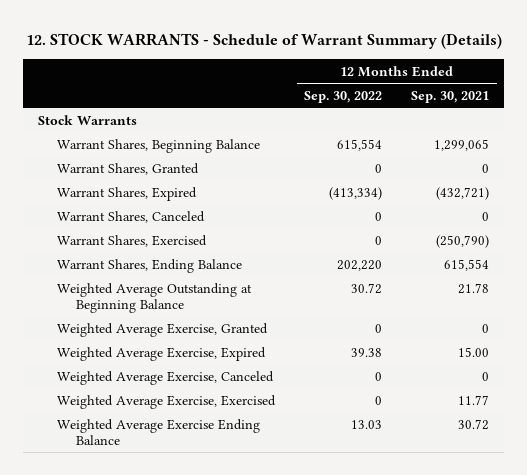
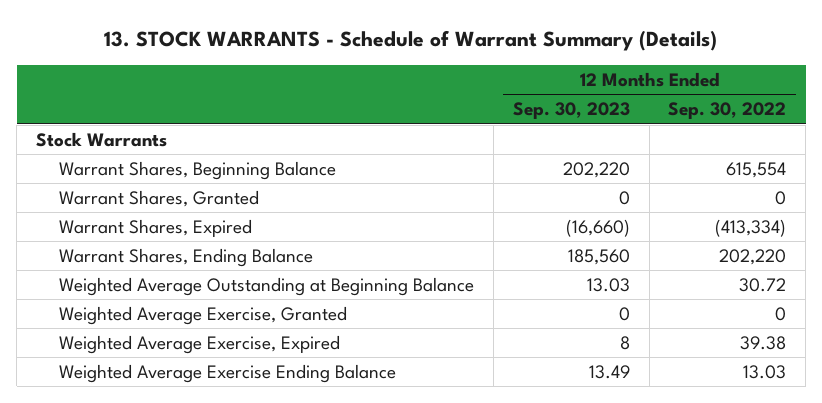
[25,33,502,50] 12. STOCK WARRANTS - Schedule of Warrant Summary (Details) -> [104,29,718,51] 13. STOCK WARRANTS - Schedule of Warrant Summary (Details)
[411,90,490,103] Sep. 30, 2021 -> none
none -> [512,102,630,120] Sep. 30, 2023
[57,210,206,223] Warrant Shares, Canceled -> none
[57,234,208,247] Warrant Shares, Exercised -> none
[57,370,275,385] Weighted Average Exercise, Canceled -> none
[57,394,277,409] Weighted Average Exercise, Exercised -> none

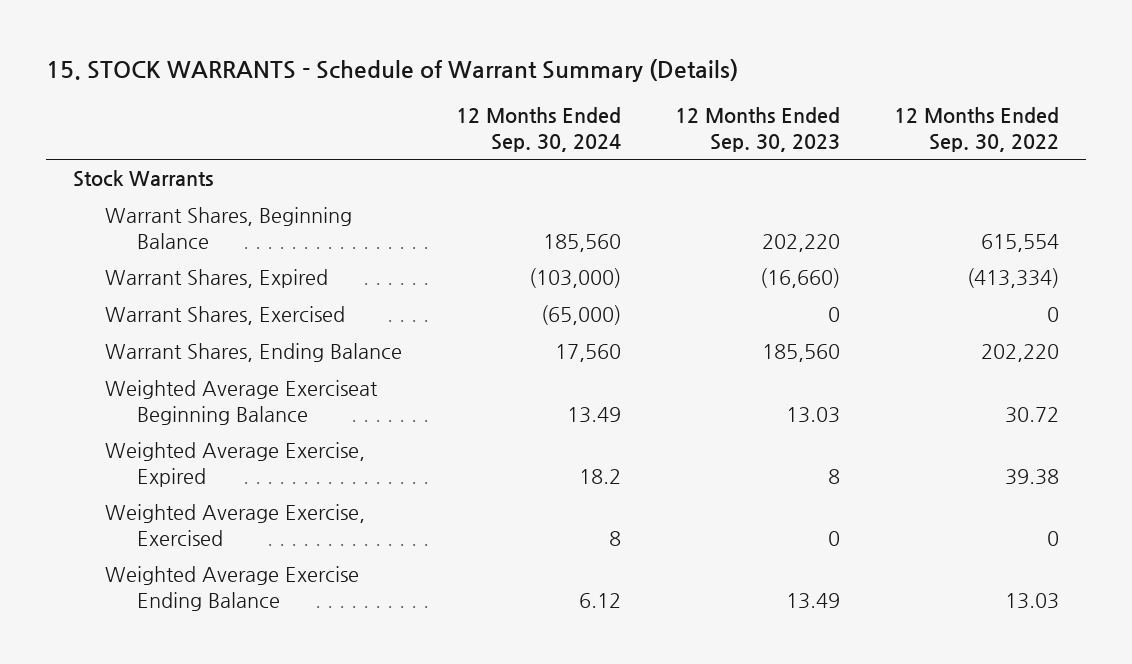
[104,29,718,51] 13. STOCK WARRANTS - Schedule of Warrant Summary (Details) -> [45,58,738,82] 15. STOCK WARRANTS - Schedule of Warrant Summary (Details)
none -> [455,107,621,152] 12 Months Ended Sep. 30, 2024
[58,189,259,207] Warrant Shares, Granted -> none
none -> [104,306,345,326] Warrant Shares, Exercised
[58,305,347,325] Weighted Average Exercise, Granted -> none
[58,276,474,296] Weighted Average Outstanding at Beginning Balance -> [104,380,378,425] Weighted Average Exerciseat Beginning Balance
none -> [104,504,365,546] Weighted Average Exercise, Exercised

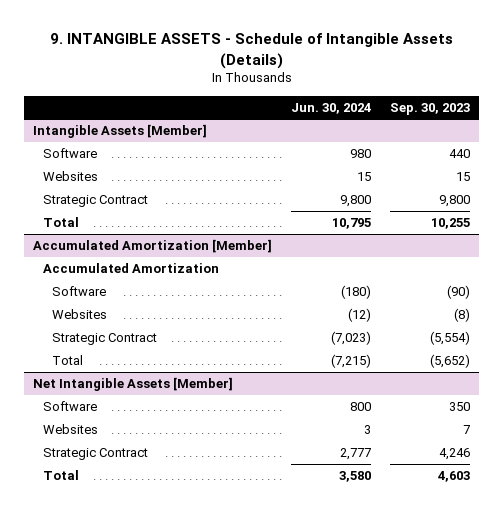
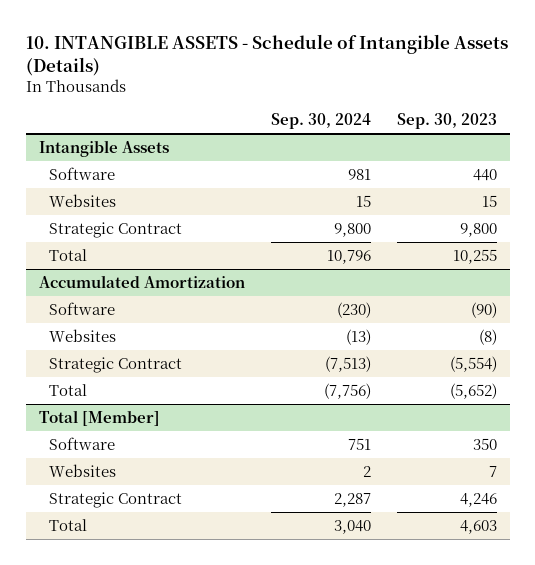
[49,33,453,69] 9. INTANGIBLE ASSETS - Schedule of Intangible Assets (Details) -> [25,33,508,76] 10. INTANGIBLE ASSETS - Schedule of Intangible Assets (Details)
[291,102,372,114] Jun. 30, 2024 -> none
none -> [270,113,371,130] Sep. 30, 2024
[33,124,208,139] Intangible Assets [Member] -> [38,139,169,157] Intangible Assets
[42,263,219,274] Accumulated Amortization -> none
[33,239,273,254] Accumulated Amortization [Member] -> [38,274,245,288] Accumulated Amortization
[33,377,234,392] Net Intangible Assets [Member] -> none
none -> [38,409,160,426] Total [Member]

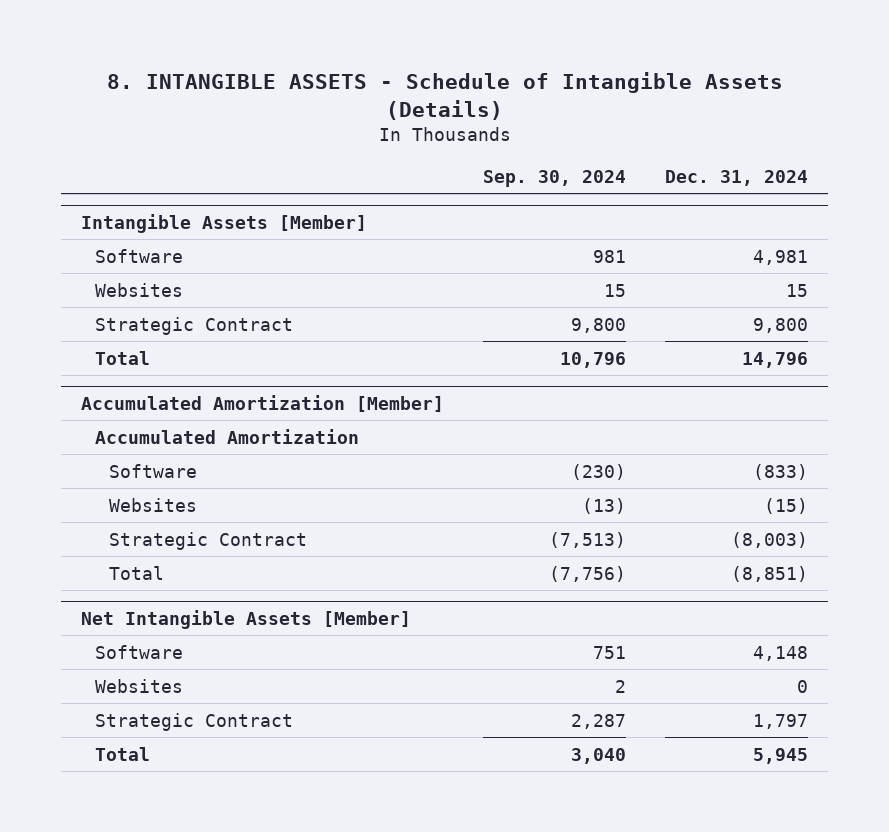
[25,33,508,76] 10. INTANGIBLE ASSETS - Schedule of Intangible Assets (Details) -> [106,71,783,120] 8. INTANGIBLE ASSETS - Schedule of Intangible Assets (Details)
[396,113,497,130] Sep. 30, 2023 -> none
none -> [665,169,809,186] Dec. 31, 2024
[38,139,169,157] Intangible Assets -> [80,213,367,233] Intangible Assets [Member]
[38,274,245,288] Accumulated Amortization -> [80,394,444,412] Accumulated Amortization [Member]
none -> [95,428,360,444] Accumulated Amortization
[38,409,160,426] Total [Member] -> none
none -> [80,609,411,629] Net Intangible Assets [Member]

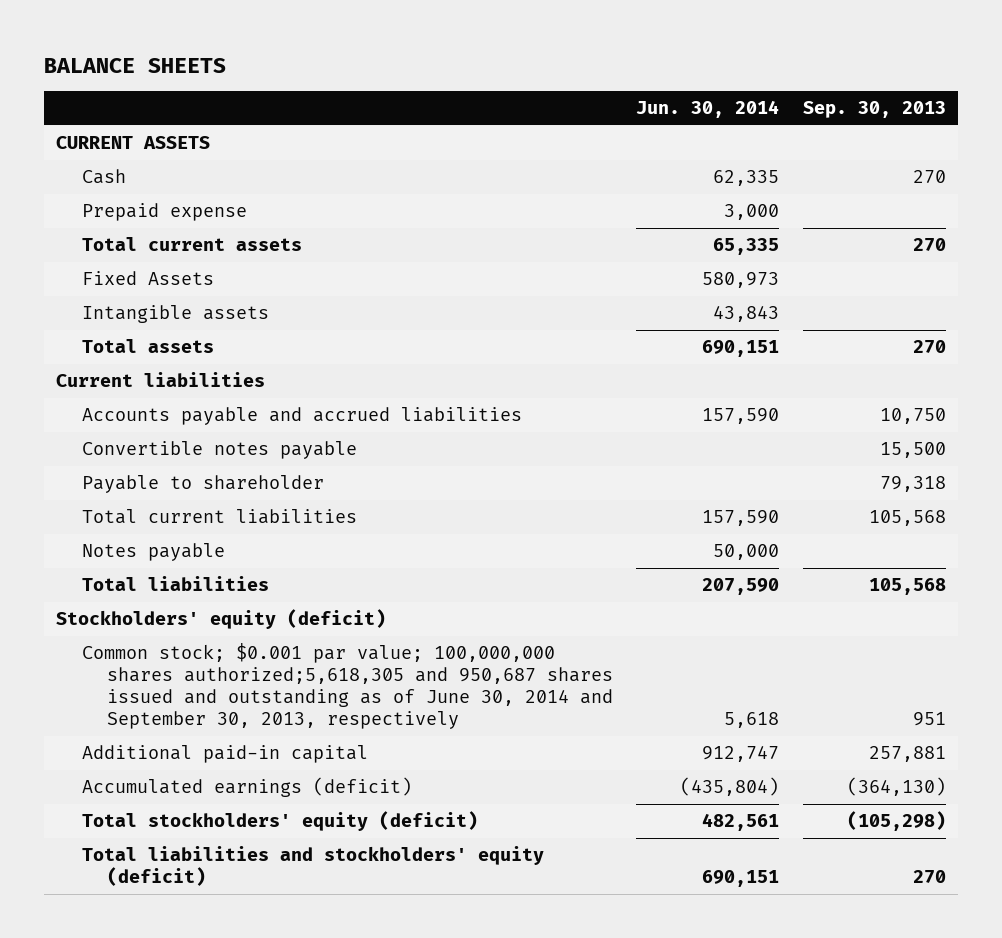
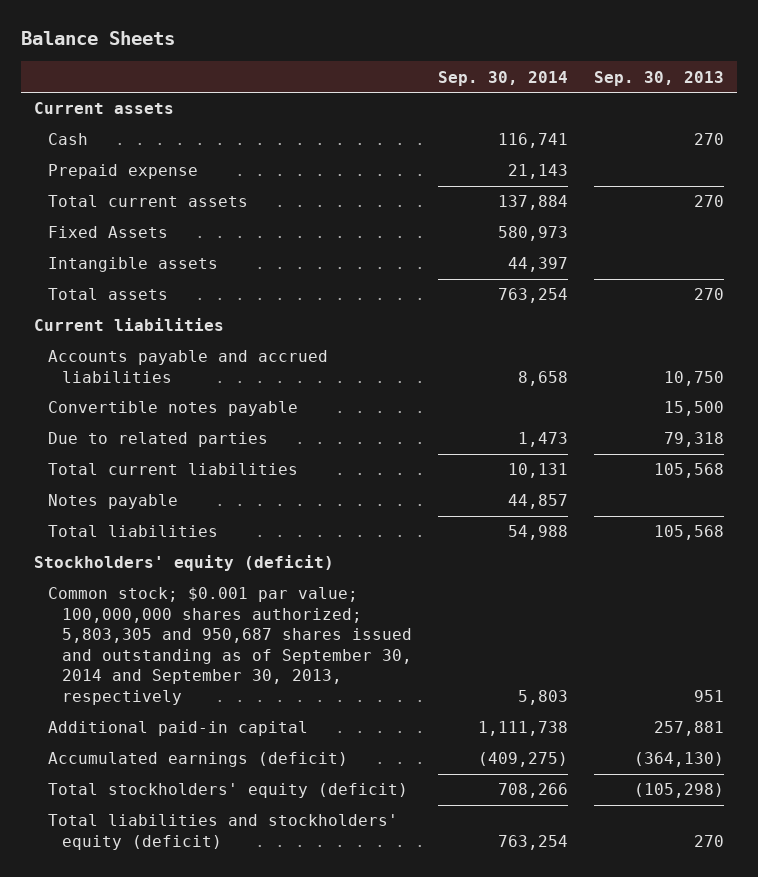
[44,57,227,73] BALANCE SHEETS -> [20,31,175,46] Balance Sheets
[636,100,780,119] Jun. 30, 2014 -> none
none -> [438,70,569,86] Sep. 30, 2014
[56,136,211,150] CURRENT ASSETS -> [33,102,174,115] Current assets
[81,475,324,494] Payable to shareholder -> [47,432,268,448] Due to related parties
[81,643,613,730] Common stock; $0.001 par value; 100,000,000 shares authorized;5,618,305 and 950,687 shares issued and outstanding as of June 30, 2014 and September 30, 2013, respectively -> [47,587,413,705] Common stock; $0.001 par value; 100,000,000 shares authorized; 5,803,305 and 950,687 shares issued and outstanding as of September 30, 2014 and September 30, 2013, respectively

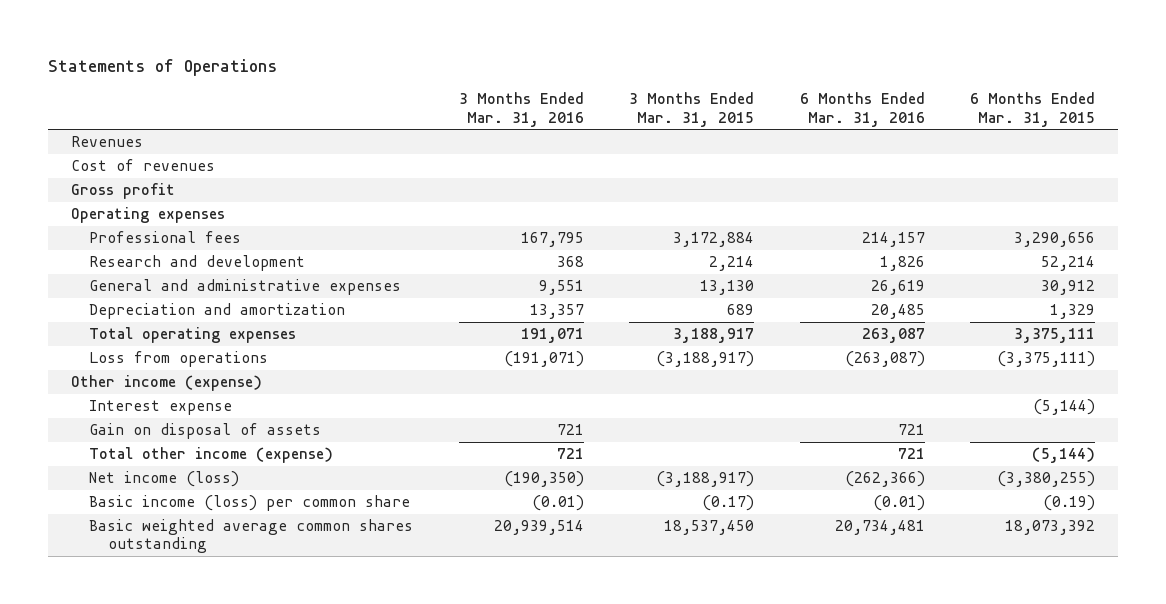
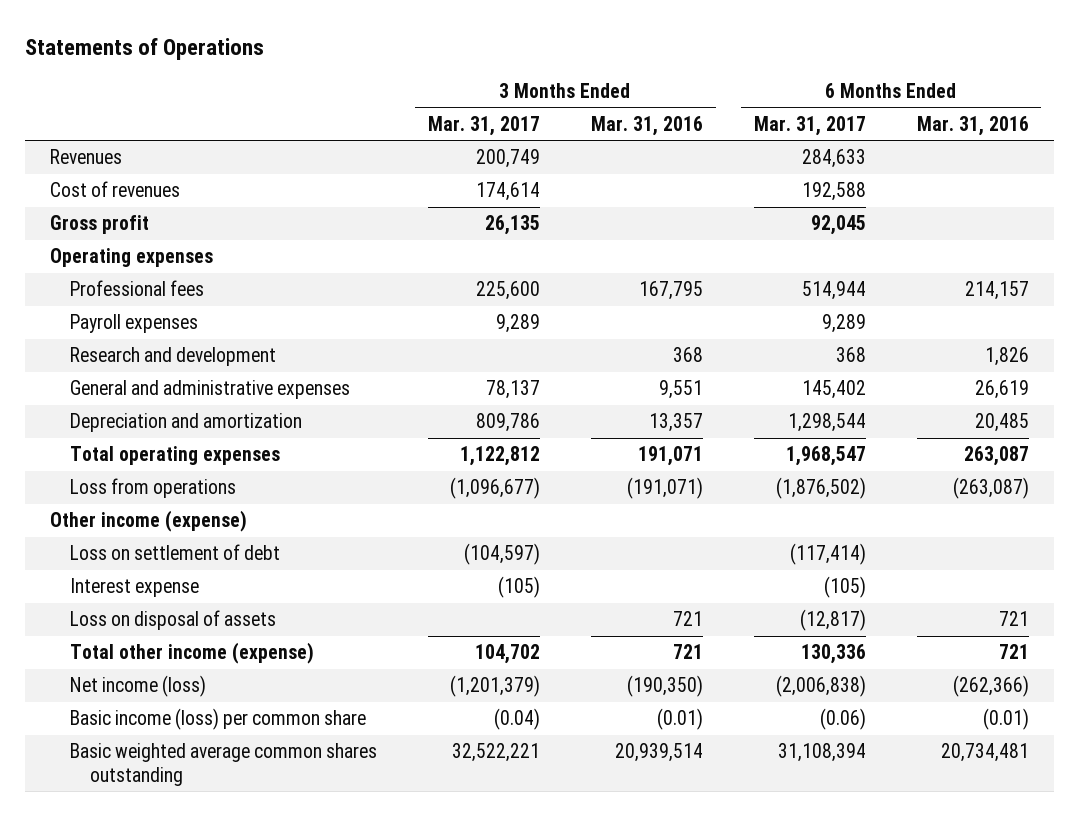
[629,92,755,127] 3 Months Ended Mar. 31, 2015 -> none
[970,92,1096,127] 6 Months Ended Mar. 31, 2015 -> none
none -> [428,115,541,136] Mar. 31, 2017
none -> [753,115,866,136] Mar. 31, 2017
none -> [70,314,199,334] Payroll expenses
none -> [70,544,281,561] Loss on settlement of debt
[89,423,322,440] Gain on disposal of assets -> [70,610,277,631] Loss on disposal of assets

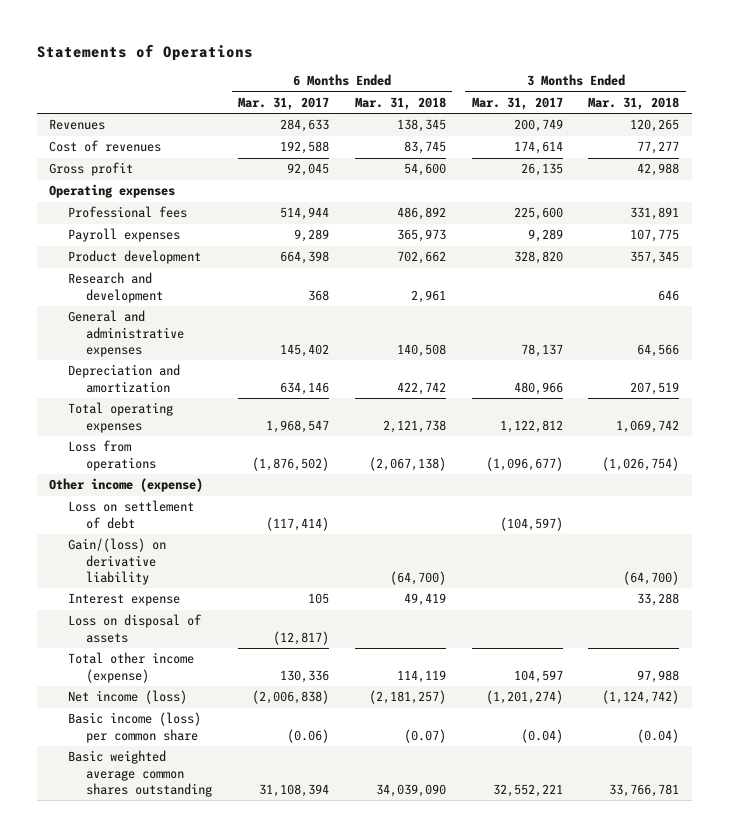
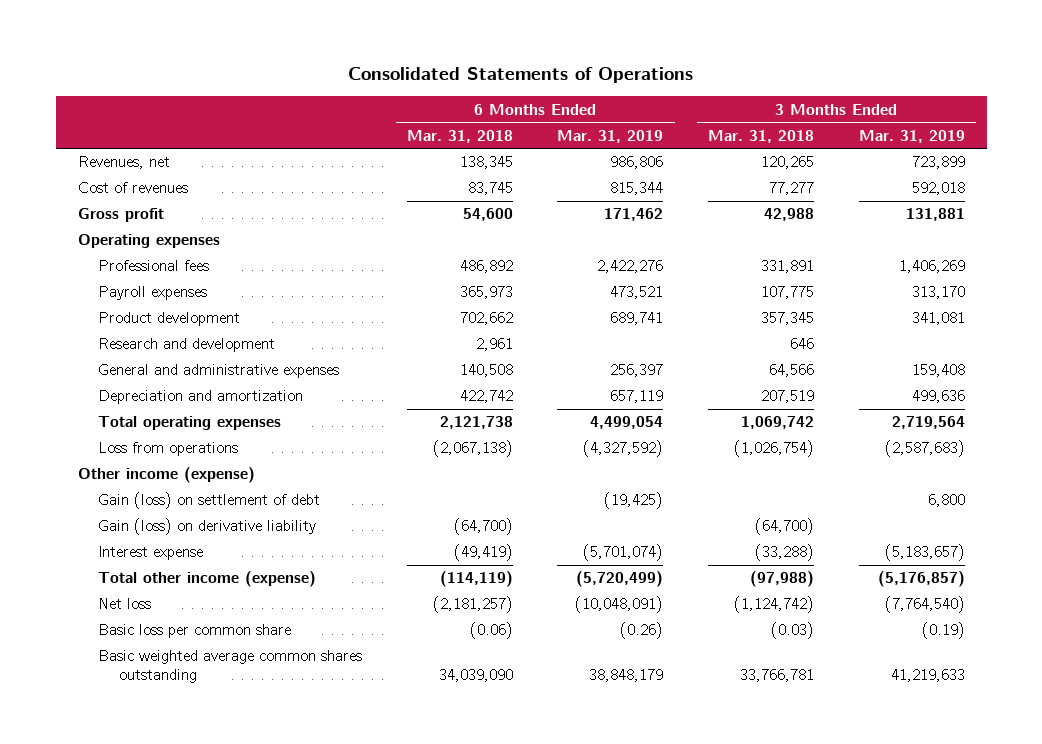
[36,43,253,61] Statements of Operations -> [348,67,694,84] Consolidated Statements of Operations
[238,96,330,110] Mar. 31, 2017 -> none
[471,96,563,110] Mar. 31, 2017 -> none
none -> [557,129,664,143] Mar. 31, 2019
none -> [858,129,965,143] Mar. 31, 2019
[49,119,106,131] Revenues -> [77,156,170,170] Revenues, net
[67,614,202,643] Loss on disposal of assets -> none
[67,500,194,529] Loss on settlement of debt -> [98,492,321,510] Gain (loss) on settlement of debt
[67,538,166,585] Gain/(loss) on derivative liability -> [98,518,317,536] Gain (loss) on derivative liability
[403,593,446,607] 49,419 -> [453,544,513,562] (49,419)
[637,593,680,607] 33,288 -> [754,544,814,562] (33,288)
[396,669,446,683] 114,119 -> [439,571,513,588] (114,119)
[637,669,680,683] 97,988 -> [749,571,814,588] (97,988)
[67,690,187,705] Net income (loss) -> [98,598,152,610] Net loss
[67,712,201,743] Basic income (loss) per common share -> [98,624,292,639] Basic loss per common share
[403,728,446,743] (0.07) -> [469,622,513,640] (0.06)
[637,728,680,743] (0.04) -> [770,622,814,640] (0.03)

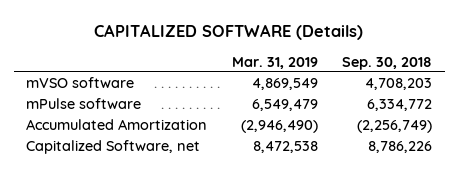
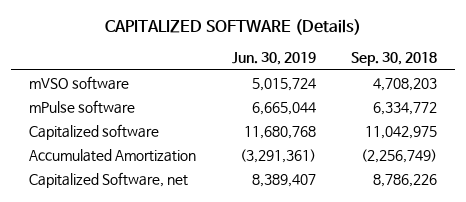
[231,56,318,69] Mar. 31, 2019 -> none
none -> [231,52,316,66] Jun. 30, 2019
none -> [29,123,160,140] Capitalized software

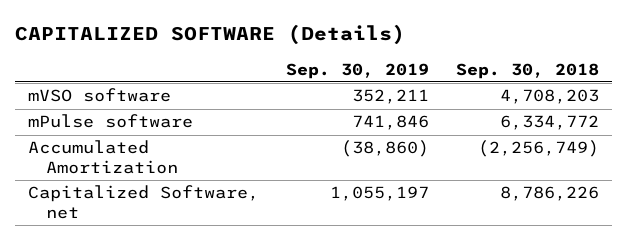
[231,52,316,66] Jun. 30, 2019 -> none
none -> [286,62,430,79] Sep. 30, 2019
[29,123,160,140] Capitalized software -> none

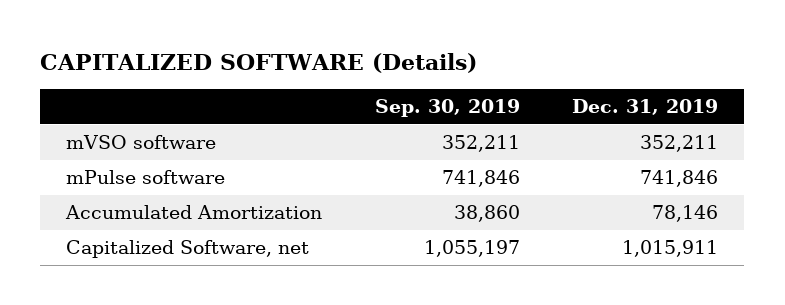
[456,62,600,79] Sep. 30, 2018 -> none
none -> [572,99,719,116] Dec. 31, 2019
[341,140,430,158] (38,860) -> [453,205,520,223] 38,860

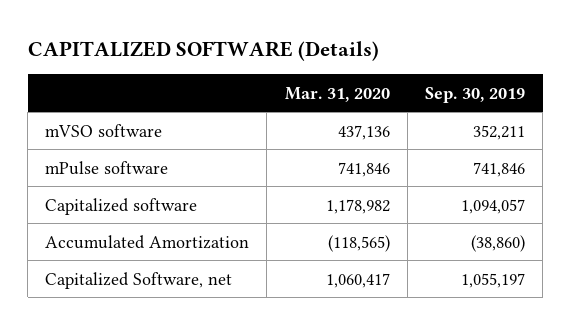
[572,99,719,116] Dec. 31, 2019 -> none
none -> [284,86,390,102] Mar. 31, 2020
none -> [45,197,198,215] Capitalized software
[453,205,520,223] 38,860 -> [470,234,525,252] (38,860)

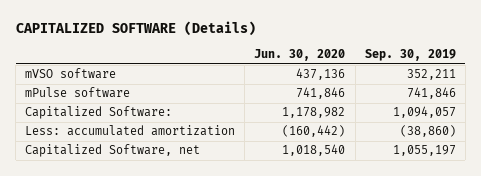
[284,86,390,102] Mar. 31, 2020 -> none
none -> [254,49,346,62] Jun. 30, 2020
[45,197,198,215] Capitalized software -> [25,106,173,120] Capitalized Software:
[45,234,250,249] Accumulated Amortization -> [25,125,236,137] Less: accumulated amortization

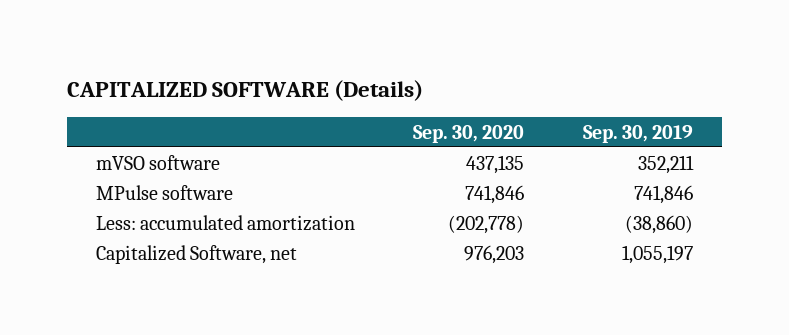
[254,49,346,62] Jun. 30, 2020 -> none
none -> [413,124,525,143] Sep. 30, 2020
[25,106,173,120] Capitalized Software: -> none
[25,87,131,99] mPulse software -> [95,184,233,200] MPulse software

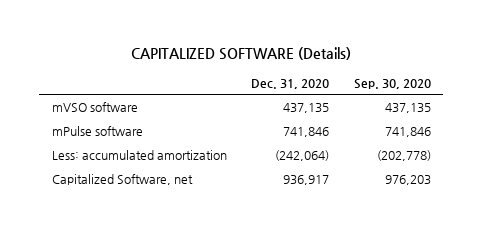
[582,124,693,143] Sep. 30, 2019 -> none
none -> [251,78,330,89] Dec. 31, 2020
[95,184,233,200] MPulse software -> [51,126,143,137] mPulse software

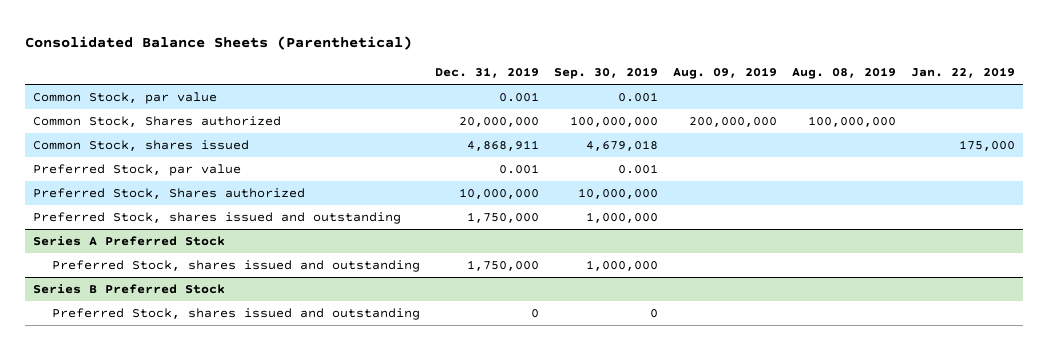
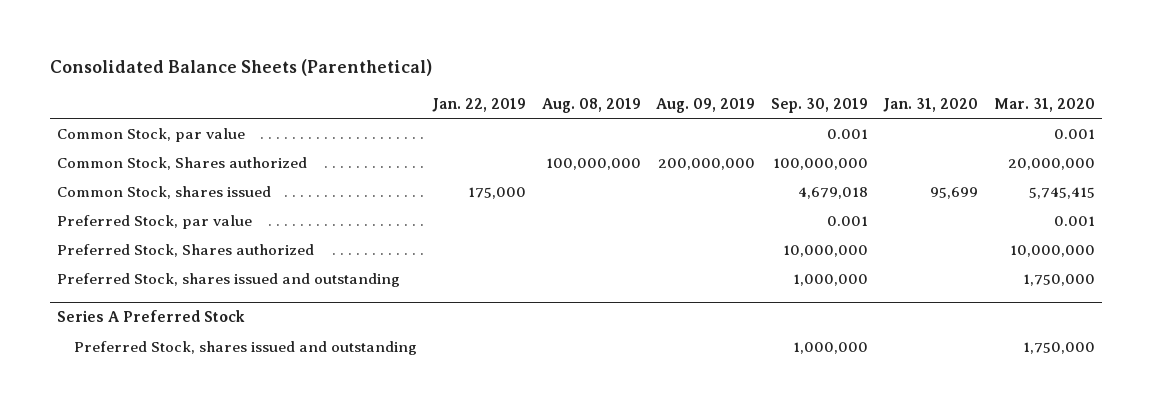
[435,67,540,79] Dec. 31, 2019 -> none
none -> [883,97,979,112] Jan. 31, 2020
none -> [993,97,1095,112] Mar. 31, 2020
[32,284,225,295] Series B Preferred Stock -> none
[52,308,421,321] Preferred Stock, shares issued and outstanding -> none

